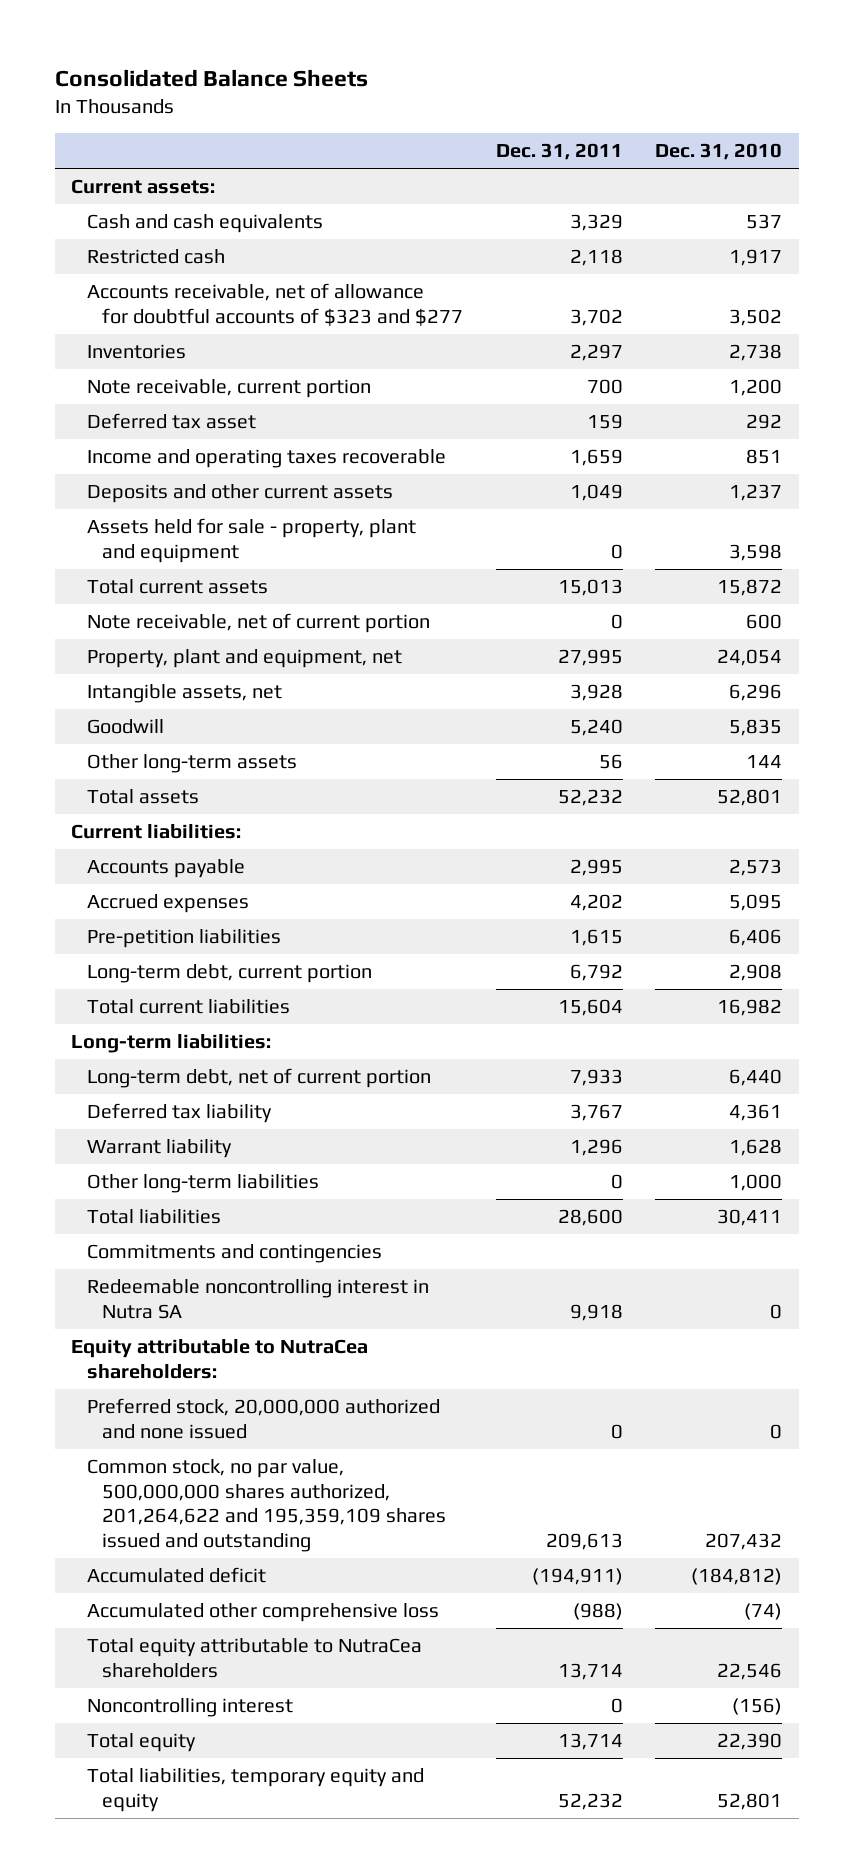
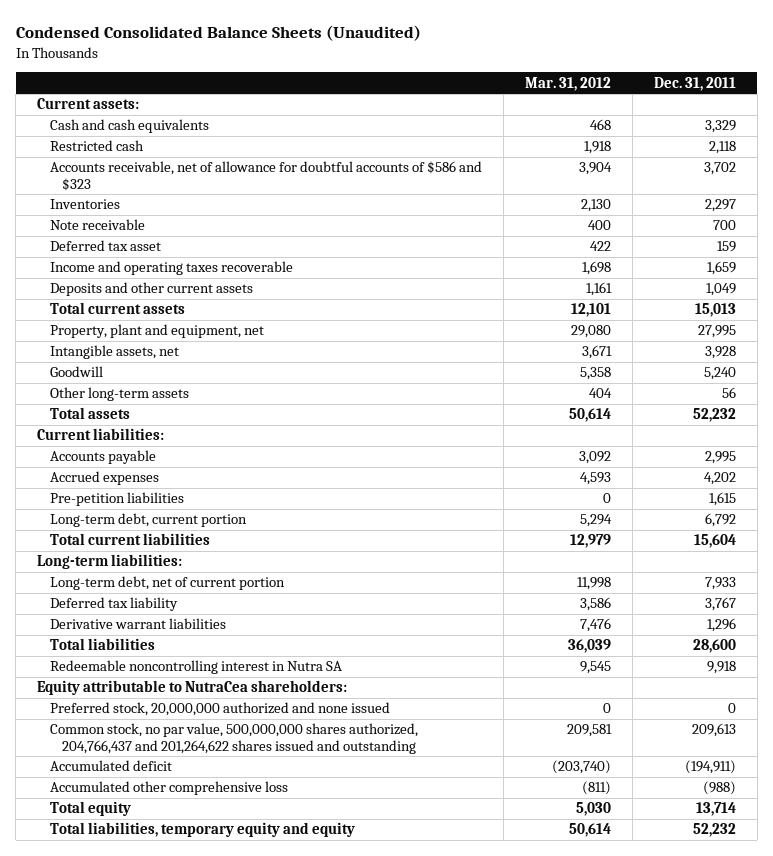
[54,69,368,88] Consolidated Balance Sheets -> [15,25,421,42] Condensed Consolidated Balance Sheets (Unaudited)
[655,143,783,161] Dec. 31, 2010 -> none
none -> [524,76,611,91] Mar. 31, 2012
[86,282,464,326] Accounts receivable, net of allowance for doubtful accounts of $323 and $277 -> [49,161,482,191] Accounts receivable, net of allowance for doubtful accounts of $586 and $323
[86,378,371,398] Note receivable, current portion -> [49,219,145,231] Note receivable
[86,517,416,563] Assets held for sale - property, plant and equipment -> none
[86,612,430,633] Note receivable, net of current portion -> none
[86,1173,319,1193] Other long-term liabilities -> none
[86,1138,232,1158] Warrant liability -> [49,618,226,630] Derivative warrant liabilities
[86,1243,382,1263] Commitments and contingencies -> none
[86,1458,447,1552] Common stock, no par value, 500,000,000 shares authorized, 201,264,622 and 195,359,109 shares issued and outstanding -> [49,723,418,754] Common stock, no par value, 500,000,000 shares authorized, 204,766,437 and 201,264,622 shares issued and outstanding
[86,1637,422,1678] Total equity attributable to NutraCea shareholders -> none
[86,1697,293,1717] Noncontrolling interest -> none

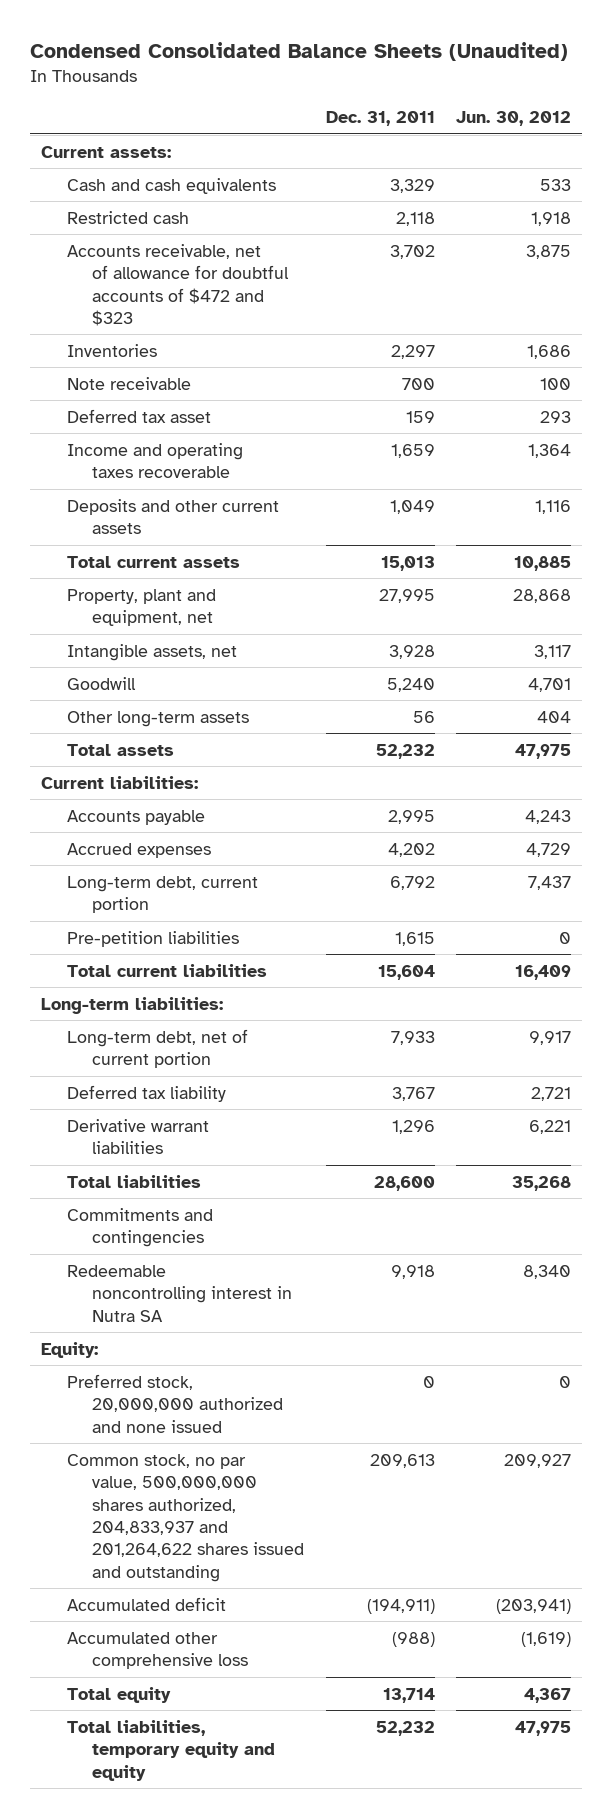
[524,76,611,91] Mar. 31, 2012 -> none
none -> [456,111,572,127] Jun. 30, 2012
[49,161,482,191] Accounts receivable, net of allowance for doubtful accounts of $586 and $323 -> [66,243,290,326] Accounts receivable, net of allowance for doubtful accounts of $472 and $323
[49,492,184,507] Pre-petition liabilities -> [66,930,239,947] Pre-petition liabilities
none -> [66,1207,213,1248] Commitments and contingencies
[37,680,348,696] Equity attributable to NutraCea shareholders: -> [40,1341,98,1358] Equity:
[49,723,418,754] Common stock, no par value, 500,000,000 shares authorized, 204,766,437 and 201,264,622 shares issued and outstanding -> [66,1453,305,1582] Common stock, no par value, 500,000,000 shares authorized, 204,833,937 and 201,264,622 shares issued and outstanding

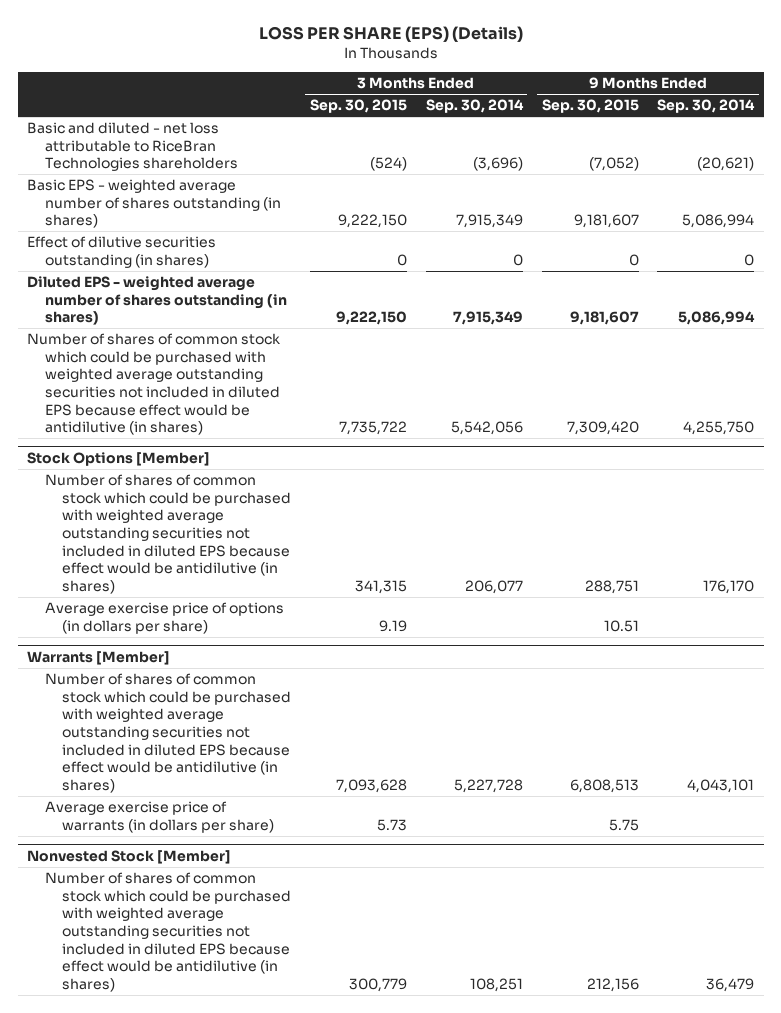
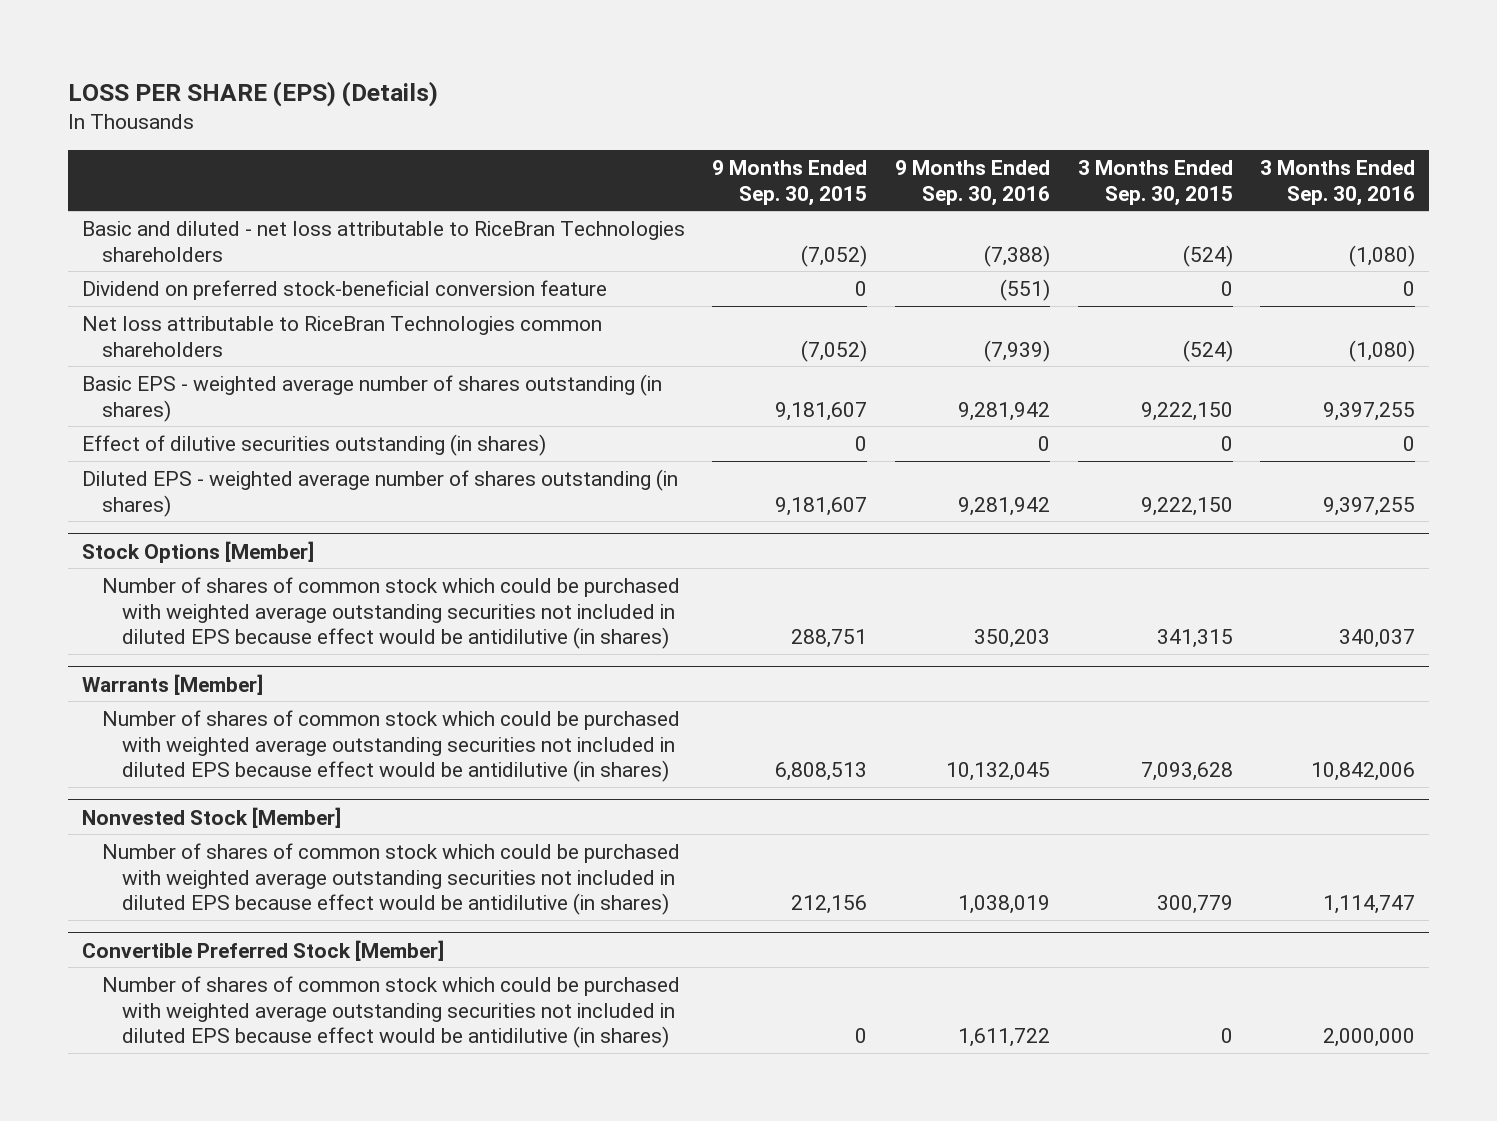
[425,99,524,114] Sep. 30, 2014 -> none
[657,99,756,114] Sep. 30, 2014 -> none
none -> [895,159,1051,206] 9 Months Ended Sep. 30, 2016
none -> [1260,159,1416,206] 3 Months Ended Sep. 30, 2016
none -> [81,279,607,300] Dividend on preferred stock-beneficial conversion feature
none -> [81,315,602,357] Net loss attributable to RiceBran Technologies common shareholders
[27,333,281,436] Number of shares of common stock which could be purchased with weighted average outstanding securities not included in diluted EPS because effect would be antidilutive (in shares) -> none
[44,602,284,634] Average exercise price of options (in dollars per share) -> none
[44,801,275,833] Average exercise price of warrants (in dollars per share) -> none
none -> [81,939,444,961] Convertible Preferred Stock [Member]
none -> [101,975,680,1049] Number of shares of common stock which could be purchased with weighted average outstanding securities not included in diluted EPS because effect would be antidilutive (in shares)

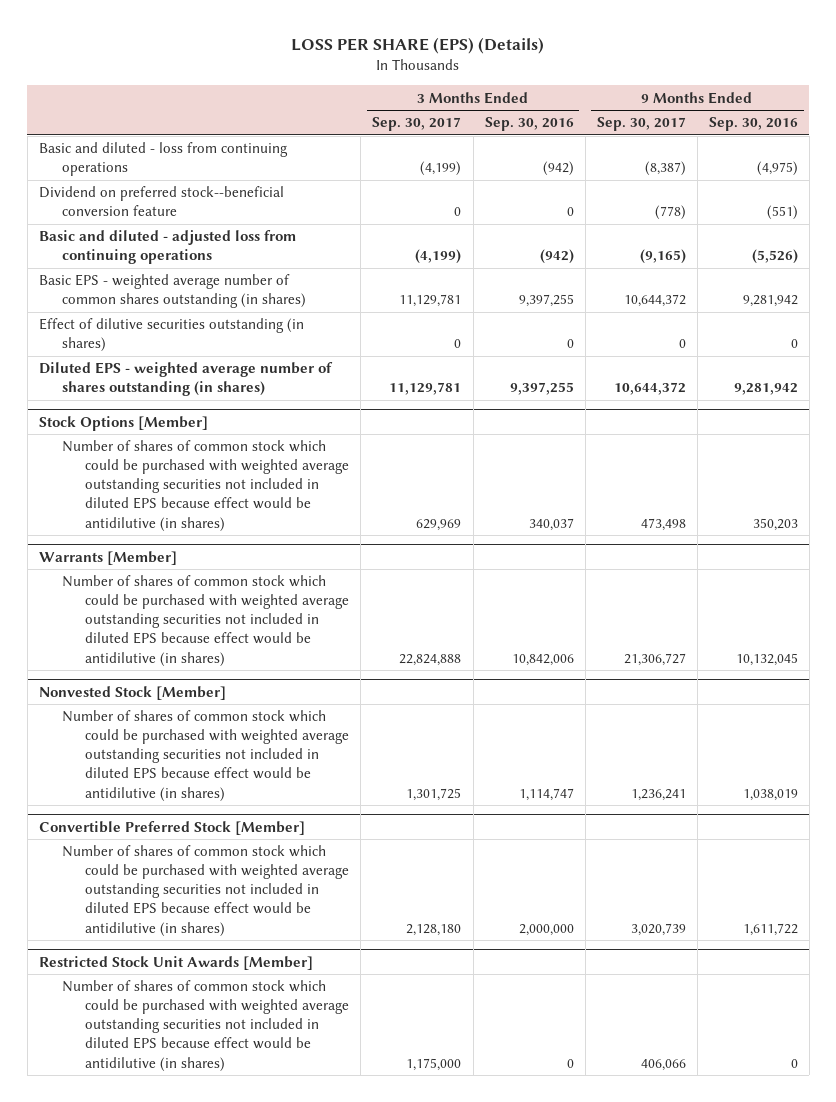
[712,159,868,206] 9 Months Ended Sep. 30, 2015 -> none
[1077,159,1233,206] 3 Months Ended Sep. 30, 2015 -> none
none -> [372,117,462,132] Sep. 30, 2017
none -> [596,117,686,132] Sep. 30, 2017
[81,220,685,262] Basic and diluted - net loss attributable to RiceBran Technologies shareholders -> none
[81,315,602,357] Net loss attributable to RiceBran Technologies common shareholders -> none
none -> [38,142,288,177] Basic and diluted - loss from continuing operations
[81,279,607,300] Dividend on preferred stock-beneficial conversion feature -> [38,186,284,217] Dividend on preferred stock--beneficial conversion feature
none -> [38,230,296,265] Basic and diluted - adjusted loss from continuing operations
[81,373,662,422] Basic EPS - weighted average number of shares outstanding (in shares) -> [38,274,307,309] Basic EPS - weighted average number of common shares outstanding (in shares)
none -> [38,955,313,970] Restricted Stock Unit Awards [Member]
none -> [62,980,350,1072] Number of shares of common stock which could be purchased with weighted average outstanding securities not included in diluted EPS because effect would be antidilutive (in shares)

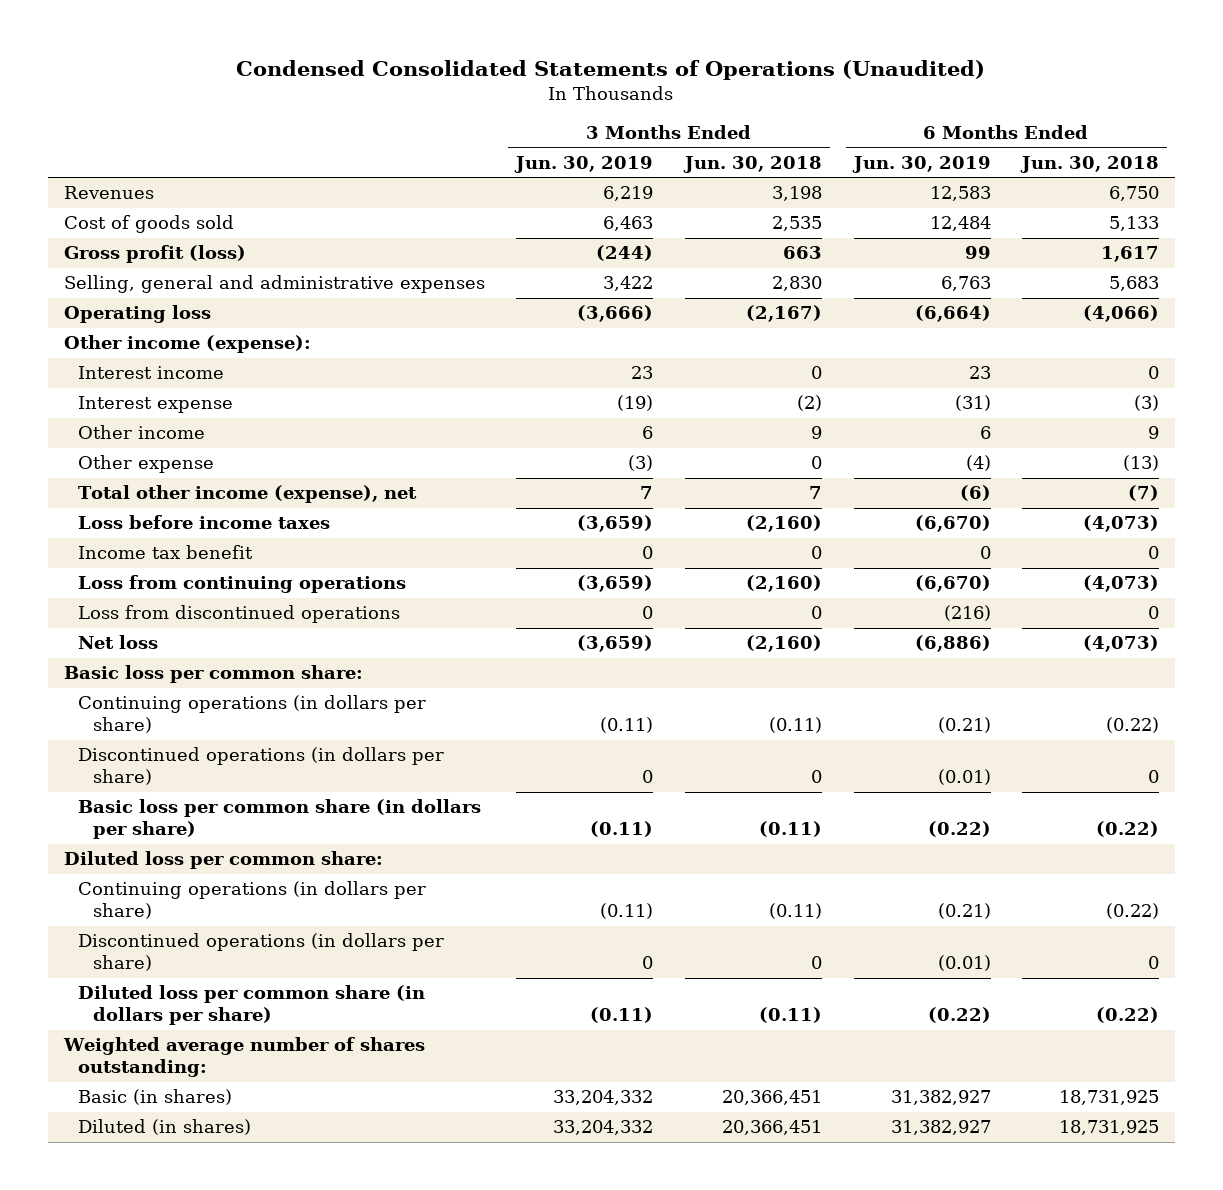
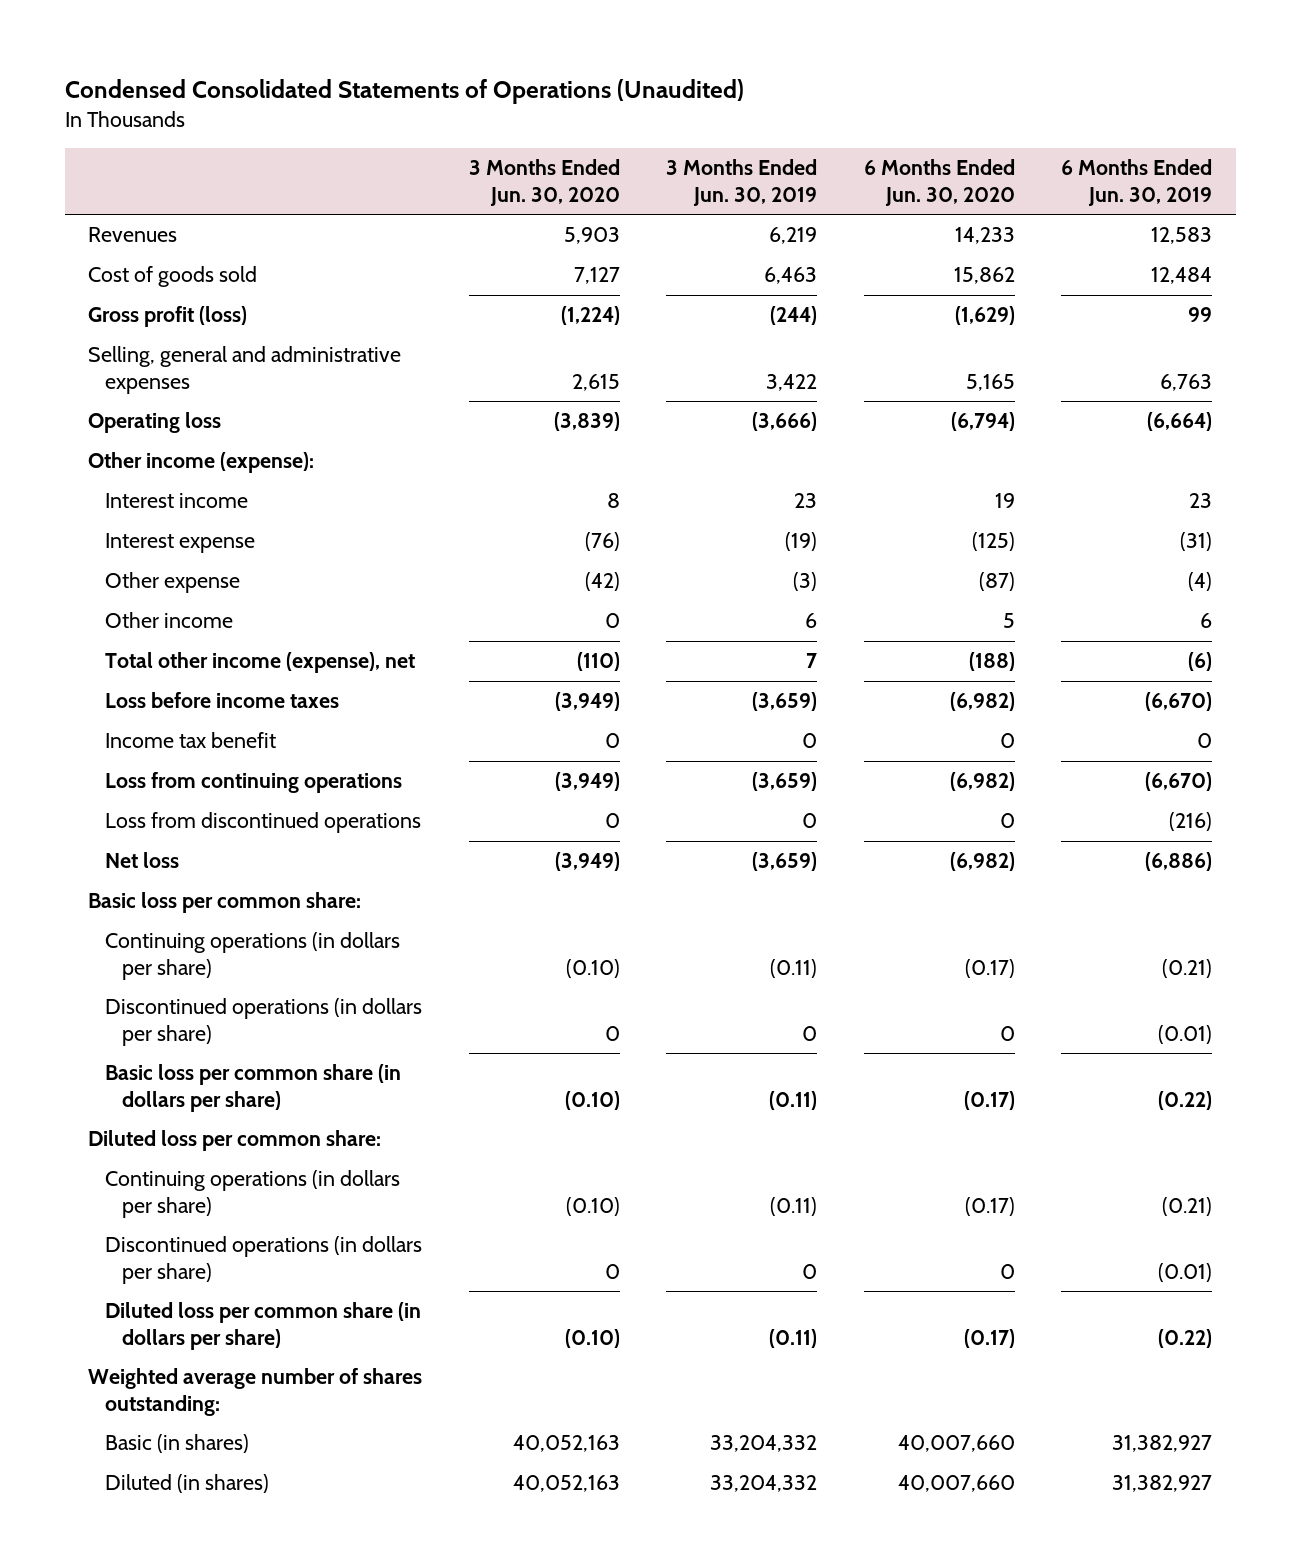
[682,155,822,173] Jun. 30, 2018 -> none
[1020,155,1160,173] Jun. 30, 2018 -> none
none -> [468,159,620,207] 3 Months Ended Jun. 30, 2020
none -> [863,159,1015,207] 6 Months Ended Jun. 30, 2020
[78,425,206,440] Other income -> [105,612,234,629] Other income

